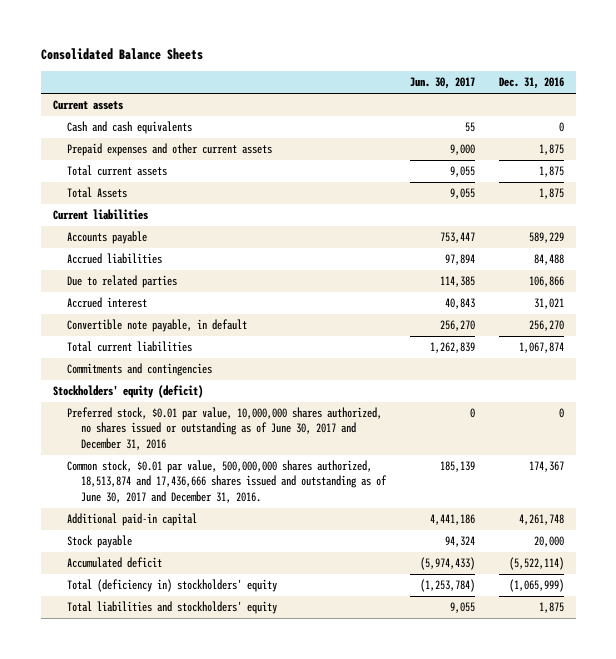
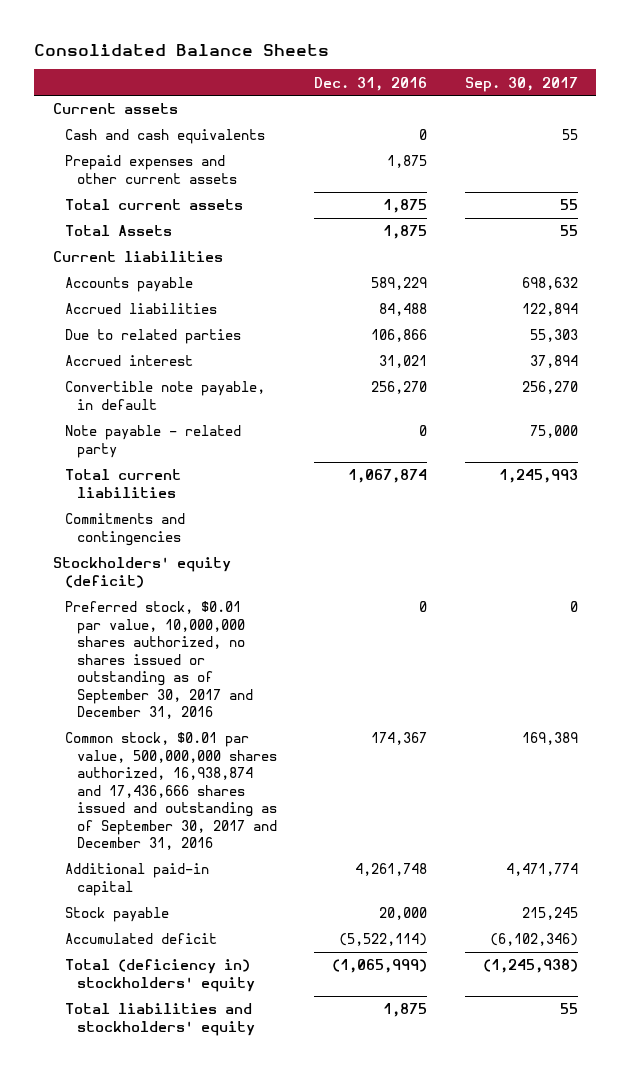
[409,77,475,90] Jun. 30, 2017 -> none
none -> [464,76,578,92] Sep. 30, 2017
none -> [64,425,241,458] Note payable - related party
[66,407,382,450] Preferred stock, $0.01 par value, 10,000,000 shares authorized, no shares issued or outstanding as of June 30, 2017 and December 31, 2016 -> [64,601,253,720] Preferred stock, $0.01 par value, 10,000,000 shares authorized, no shares issued or outstanding as of September 30, 2017 and December 31, 2016
[66,460,387,503] Common stock, $0.01 par value, 500,000,000 shares authorized, 18,513,874 and 17,436,666 shares issued and outstanding as of June 30, 2017 and December 31, 2016. -> [64,732,277,851] Common stock, $0.01 par value, 500,000,000 shares authorized, 16,938,874 and 17,436,666 shares issued and outstanding as of September 30, 2017 and December 31, 2016

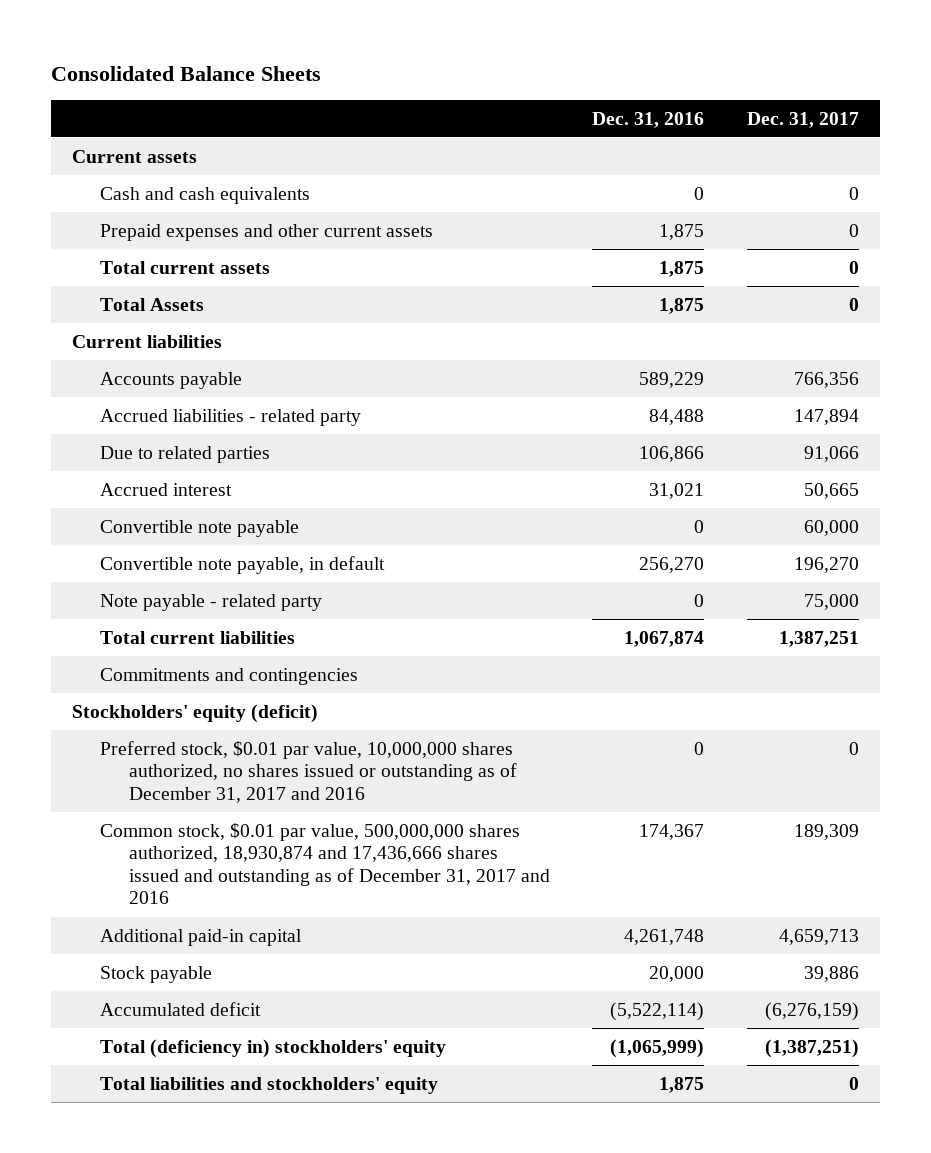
[464,76,578,92] Sep. 30, 2017 -> none
none -> [746,111,859,128] Dec. 31, 2017
[64,303,217,315] Accrued liabilities -> [100,408,362,426] Accrued liabilities - related party
none -> [100,519,300,537] Convertible note payable
[64,601,253,720] Preferred stock, $0.01 par value, 10,000,000 shares authorized, no shares issued or outstanding as of September 30, 2017 and December 31, 2016 -> [100,740,518,803] Preferred stock, $0.01 par value, 10,000,000 shares authorized, no shares issued or outstanding as of December 31, 2017 and 2016
[64,732,277,851] Common stock, $0.01 par value, 500,000,000 shares authorized, 16,938,874 and 17,436,666 shares issued and outstanding as of September 30, 2017 and December 31, 2016 -> [100,822,551,905] Common stock, $0.01 par value, 500,000,000 shares authorized, 18,930,874 and 17,436,666 shares issued and outstanding as of December 31, 2017 and 2016

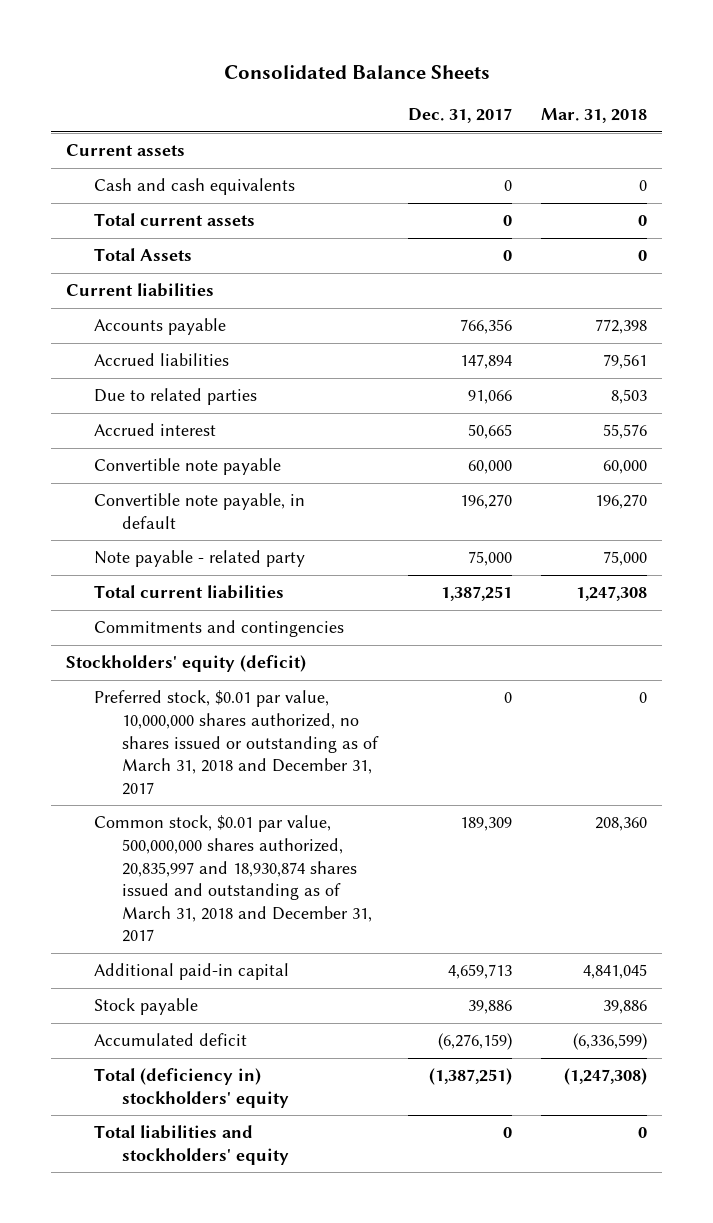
[592,111,705,128] Dec. 31, 2016 -> none
none -> [541,108,648,124] Mar. 31, 2018
[100,223,434,241] Prepaid expenses and other current assets -> none
[100,408,362,426] Accrued liabilities - related party -> [94,353,230,367] Accrued liabilities
[100,740,518,803] Preferred stock, $0.01 par value, 10,000,000 shares authorized, no shares issued or outstanding as of December 31, 2017 and 2016 -> [94,690,380,795] Preferred stock, $0.01 par value, 10,000,000 shares authorized, no shares issued or outstanding as of March 31, 2018 and December 31, 2017
[100,822,551,905] Common stock, $0.01 par value, 500,000,000 shares authorized, 18,930,874 and 17,436,666 shares issued and outstanding as of December 31, 2017 and 2016 -> [94,815,373,943] Common stock, $0.01 par value, 500,000,000 shares authorized, 20,835,997 and 18,930,874 shares issued and outstanding as of March 31, 2018 and December 31, 2017

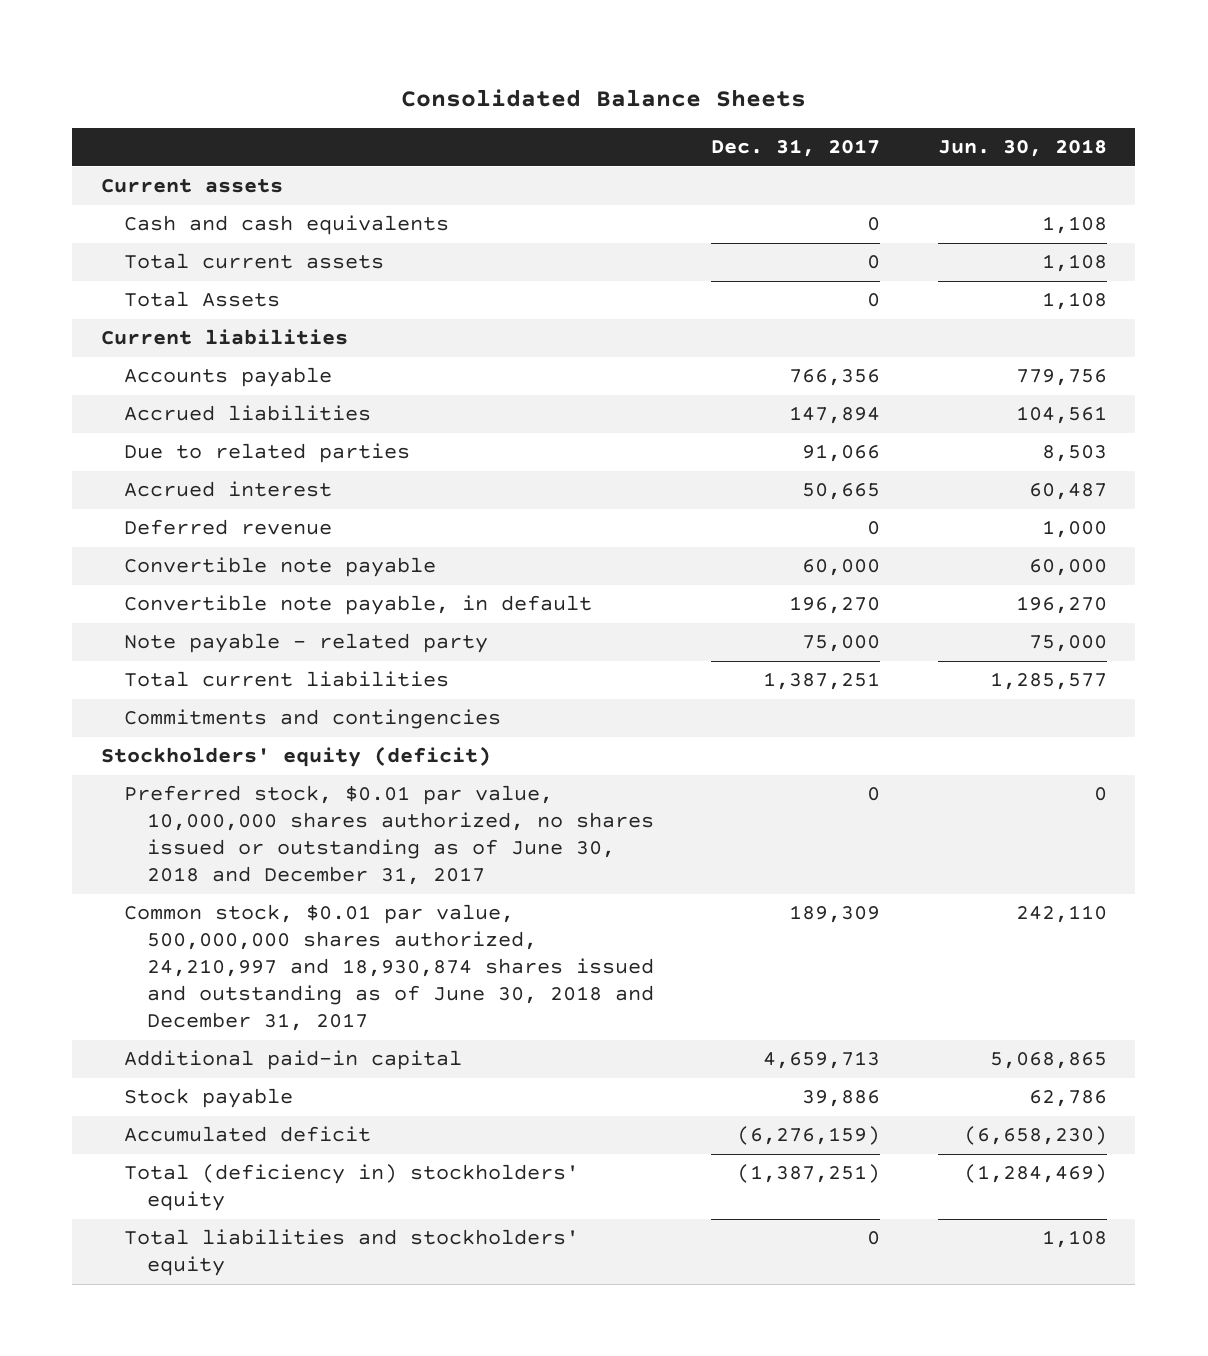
[541,108,648,124] Mar. 31, 2018 -> none
none -> [937,139,1107,158] Jun. 30, 2018
none -> [123,519,332,536] Deferred revenue
[94,690,380,795] Preferred stock, $0.01 par value, 10,000,000 shares authorized, no shares issued or outstanding as of March 31, 2018 and December 31, 2017 -> [123,785,655,886] Preferred stock, $0.01 par value, 10,000,000 shares authorized, no shares issued or outstanding as of June 30, 2018 and December 31, 2017
[94,815,373,943] Common stock, $0.01 par value, 500,000,000 shares authorized, 20,835,997 and 18,930,874 shares issued and outstanding as of March 31, 2018 and December 31, 2017 -> [123,904,655,1032] Common stock, $0.01 par value, 500,000,000 shares authorized, 24,210,997 and 18,930,874 shares issued and outstanding as of June 30, 2018 and December 31, 2017

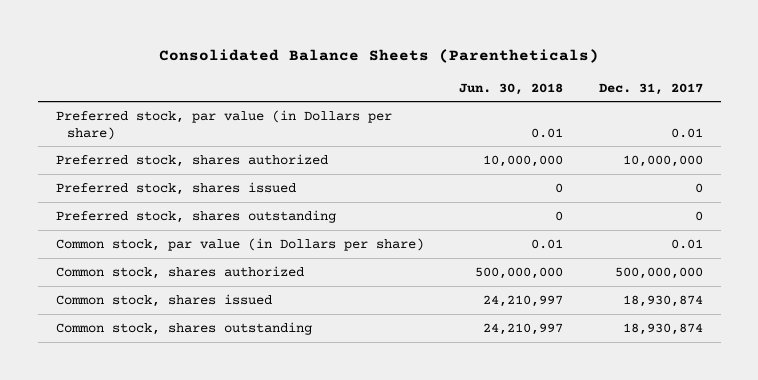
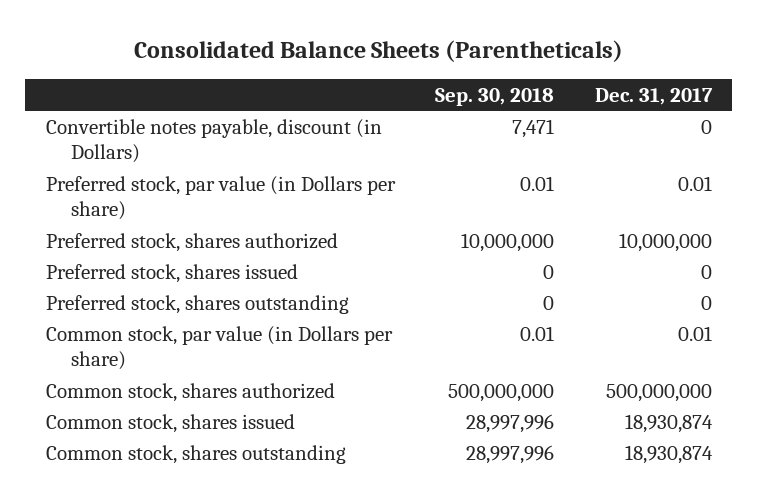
[459,82,564,95] Jun. 30, 2018 -> none
none -> [435,87,555,106] Sep. 30, 2018
none -> [45,118,382,164] Convertible notes payable, discount (in Dollars)

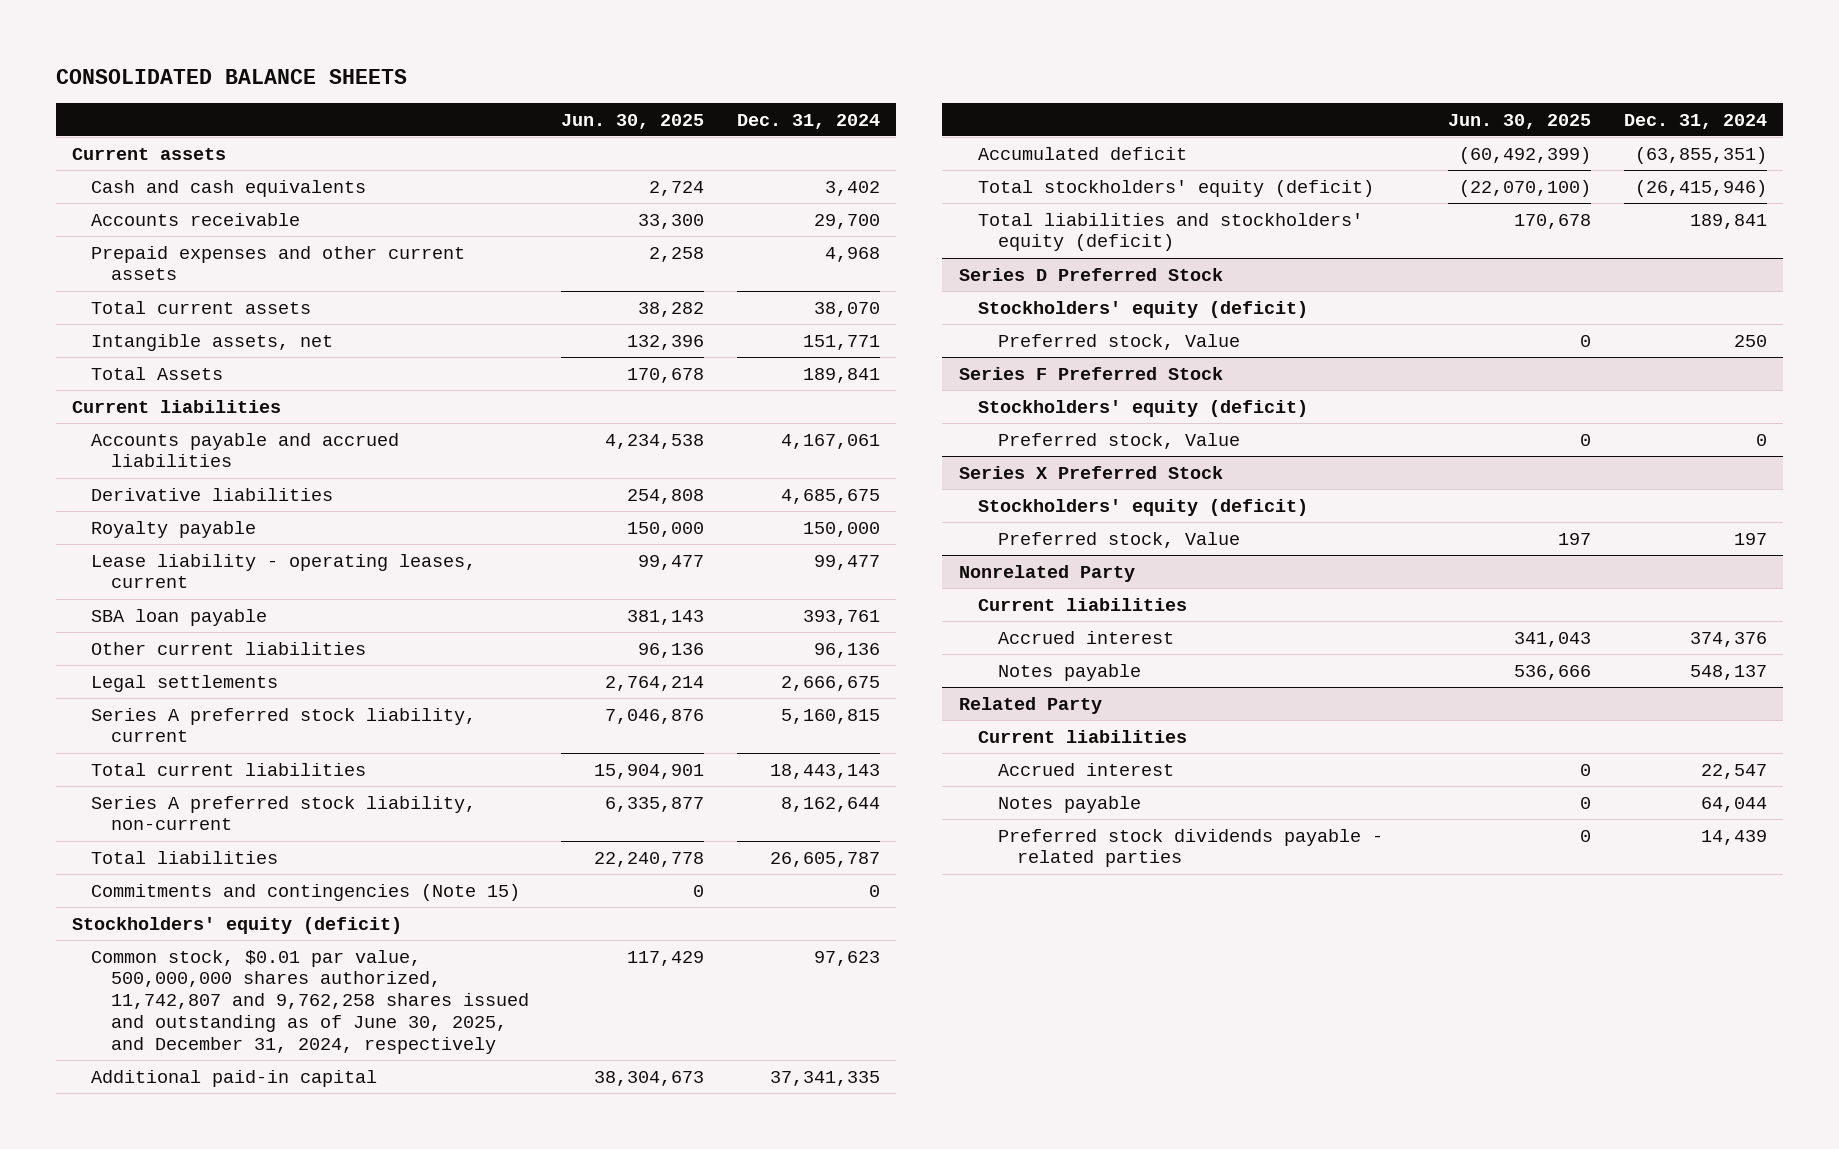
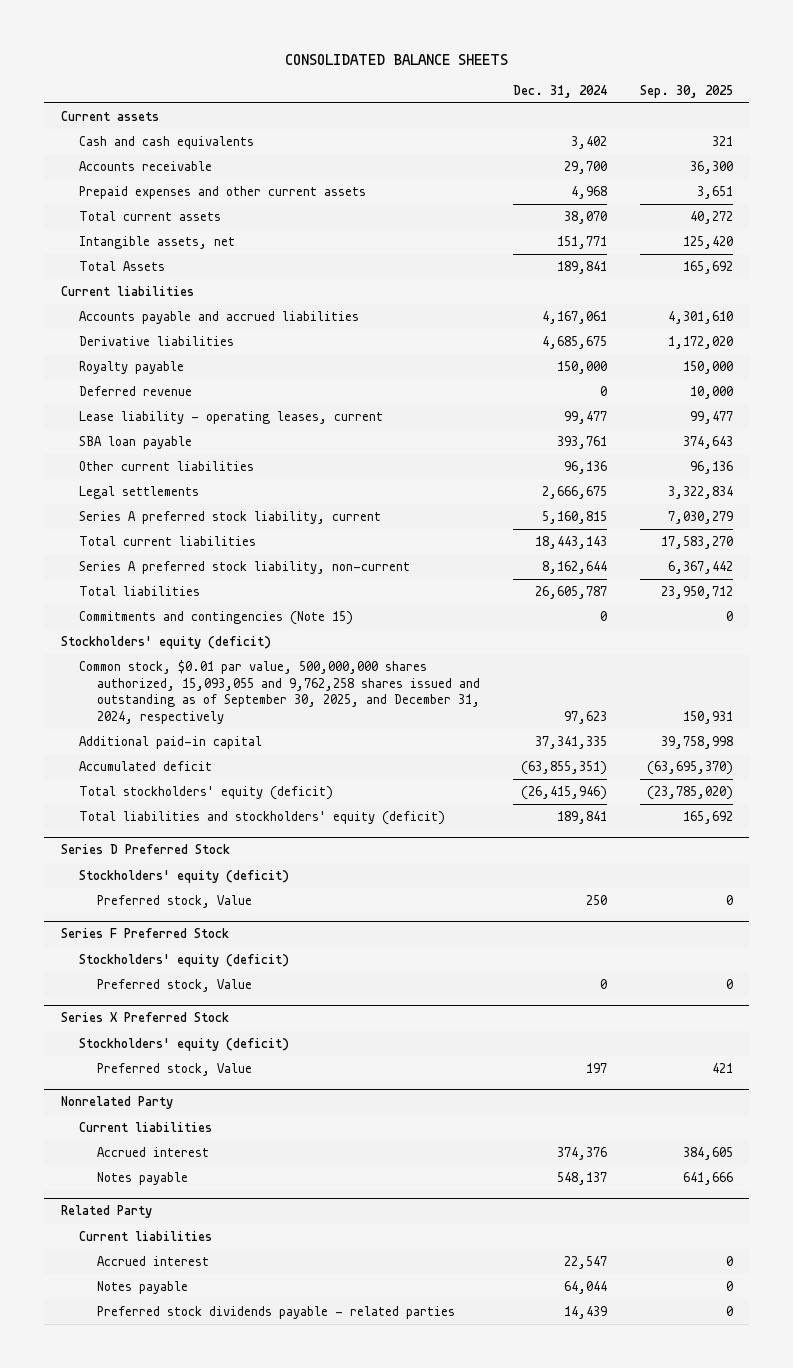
[561,113,705,129] Jun. 30, 2025 -> none
none -> [639,84,733,98] Sep. 30, 2025
none -> [78,386,192,397] Deferred revenue
[91,949,529,1054] Common stock, $0.01 par value, 500,000,000 shares authorized, 11,742,807 and 9,762,258 shares issued and outstanding as of June 30, 2025, and December 31, 2024, respectively -> [78,660,481,724] Common stock, $0.01 par value, 500,000,000 shares authorized, 15,093,055 and 9,762,258 shares issued and outstanding as of September 30, 2025, and December 31, 2024, respectively

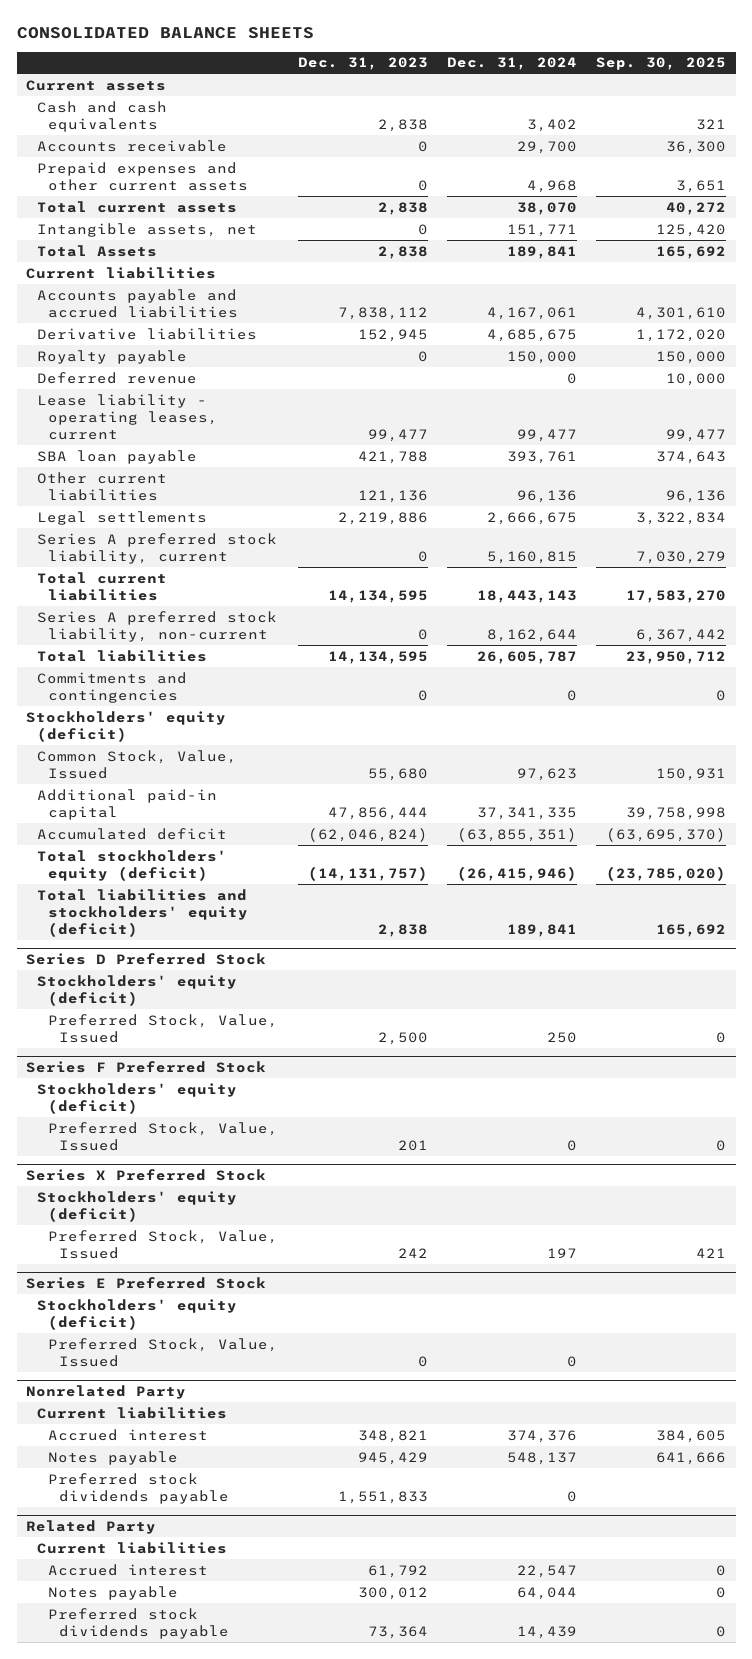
none -> [297,57,428,71] Dec. 31, 2023
[78,611,353,626] Commitments and contingencies (Note 15) -> [37,671,188,703] Commitments and contingencies
[78,660,481,724] Common stock, $0.01 par value, 500,000,000 shares authorized, 15,093,055 and 9,762,258 shares issued and outstanding as of September 30, 2025, and December 31, 2024, respectively -> [37,749,238,779] Common Stock, Value, Issued
[97,895,253,909] Preferred stock, Value -> [48,1013,279,1043] Preferred Stock, Value, Issued
[97,979,253,993] Preferred stock, Value -> [48,1121,279,1151] Preferred Stock, Value, Issued
[97,1063,253,1077] Preferred stock, Value -> [48,1229,279,1259] Preferred Stock, Value, Issued
none -> [26,1277,267,1290] Series E Preferred Stock
none -> [37,1298,238,1330] Stockholders' equity (deficit)
none -> [48,1337,279,1367] Preferred Stock, Value, Issued
none -> [48,1472,230,1504] Preferred stock dividends payable
[97,1306,456,1320] Preferred stock dividends payable - related parties -> [48,1607,230,1639] Preferred stock dividends payable

